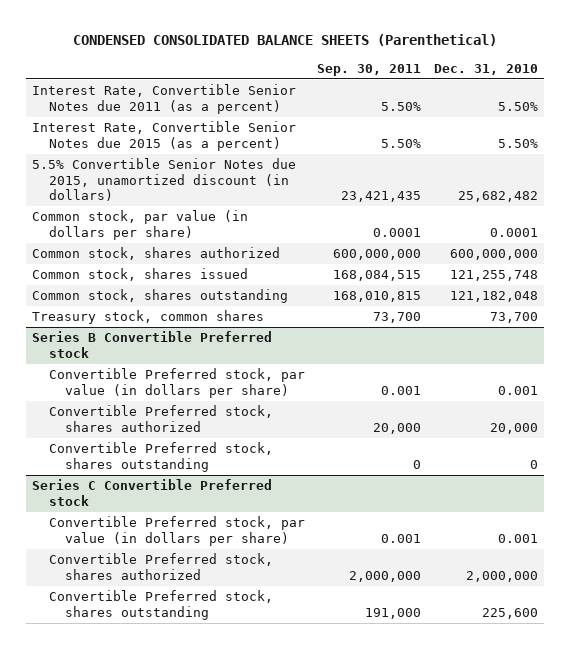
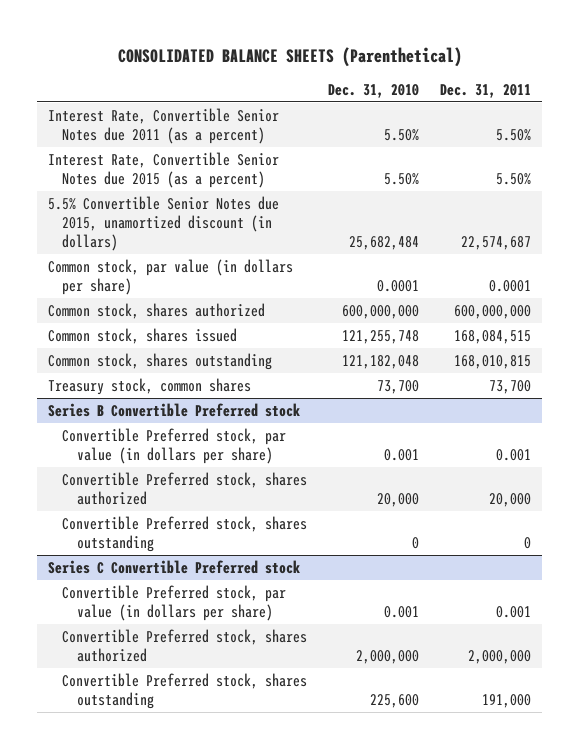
[73,34,498,47] CONDENSED CONSOLIDATED BALANCE SHEETS (Parenthetical) -> [117,46,462,67] CONSOLIDATED BALANCE SHEETS (Parenthetical)
[317,63,422,76] Sep. 30, 2011 -> none
none -> [440,83,532,98] Dec. 31, 2011
[457,191,538,203] 25,682,482 -> [349,235,420,250] 25,682,484

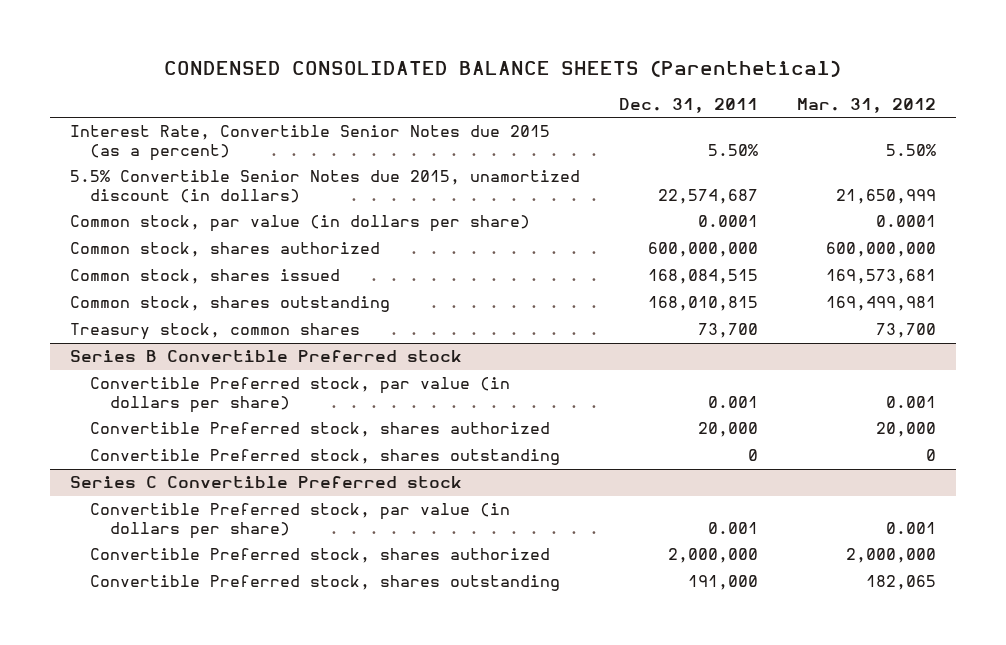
[117,46,462,67] CONSOLIDATED BALANCE SHEETS (Parenthetical) -> [163,59,841,77] CONDENSED CONSOLIDATED BALANCE SHEETS (Parenthetical)
[328,83,420,98] Dec. 31, 2010 -> none
none -> [797,98,937,114] Mar. 31, 2012
[47,107,279,144] Interest Rate, Convertible Senior Notes due 2011 (as a percent) -> none

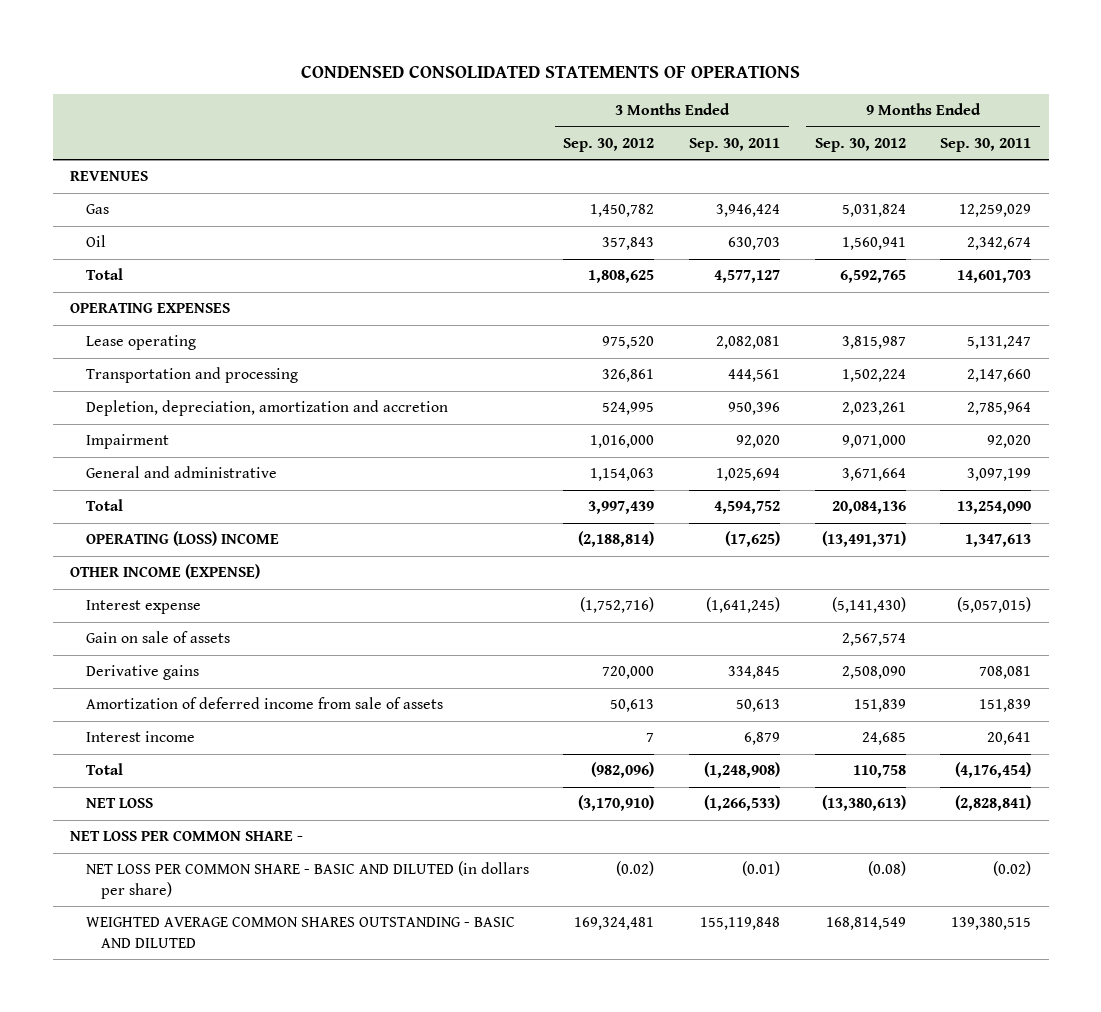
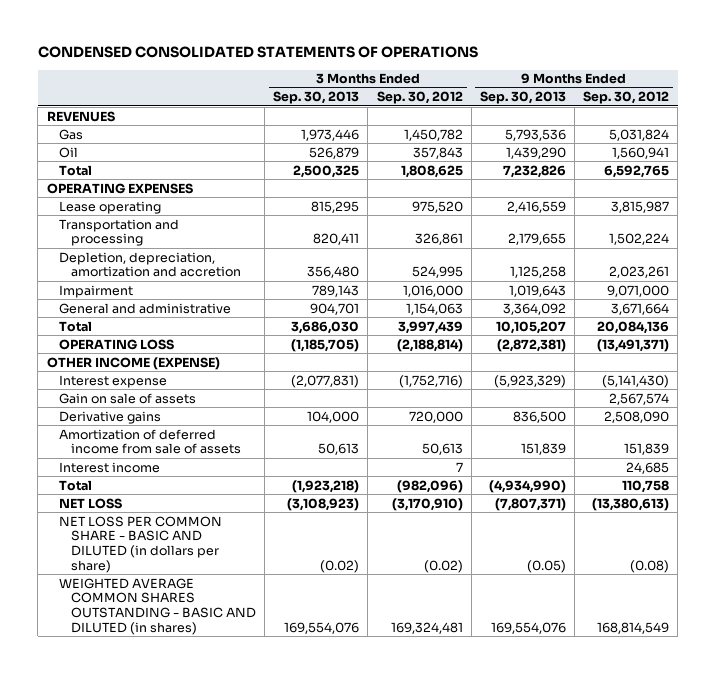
[688,137,780,152] Sep. 30, 2011 -> none
[940,137,1032,152] Sep. 30, 2011 -> none
none -> [273,91,360,105] Sep. 30, 2013
none -> [479,91,566,105] Sep. 30, 2013
[85,531,279,547] OPERATING (LOSS) INCOME -> [58,338,174,350] OPERATING LOSS
[69,830,303,842] NET LOSS PER COMMON SHARE - -> none
[85,917,515,948] WEIGHTED AVERAGE COMMON SHARES OUTSTANDING - BASIC AND DILUTED -> [58,577,257,635] WEIGHTED AVERAGE COMMON SHARES OUTSTANDING - BASIC AND DILUTED (in shares)

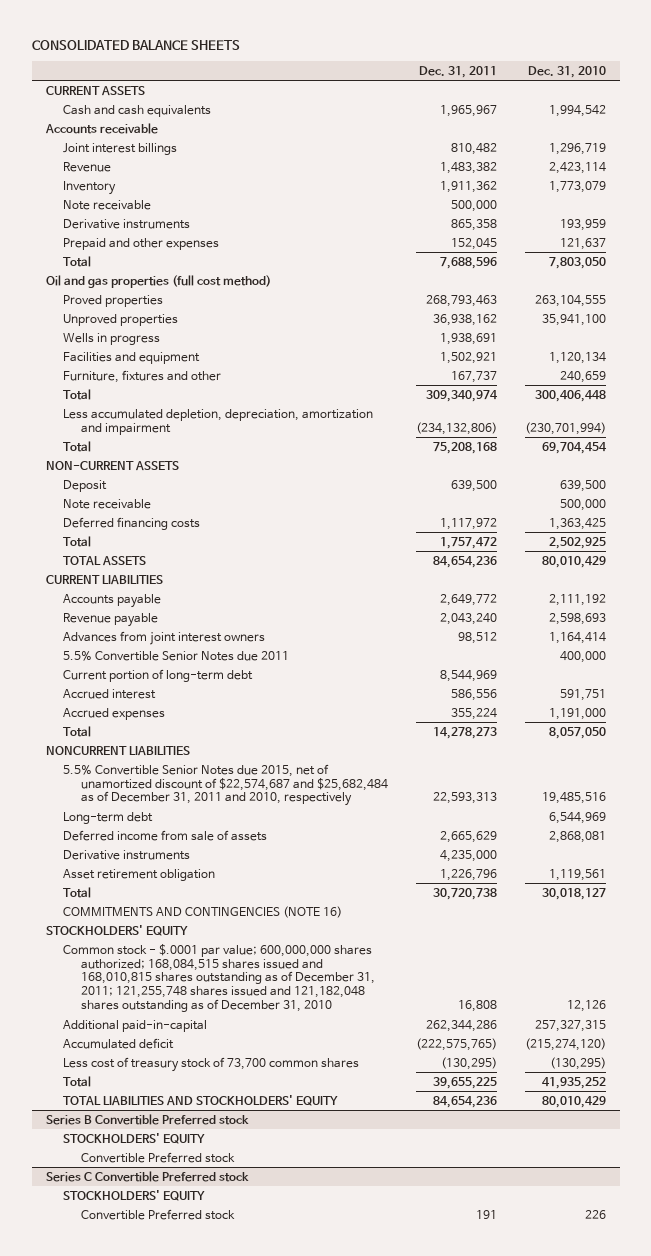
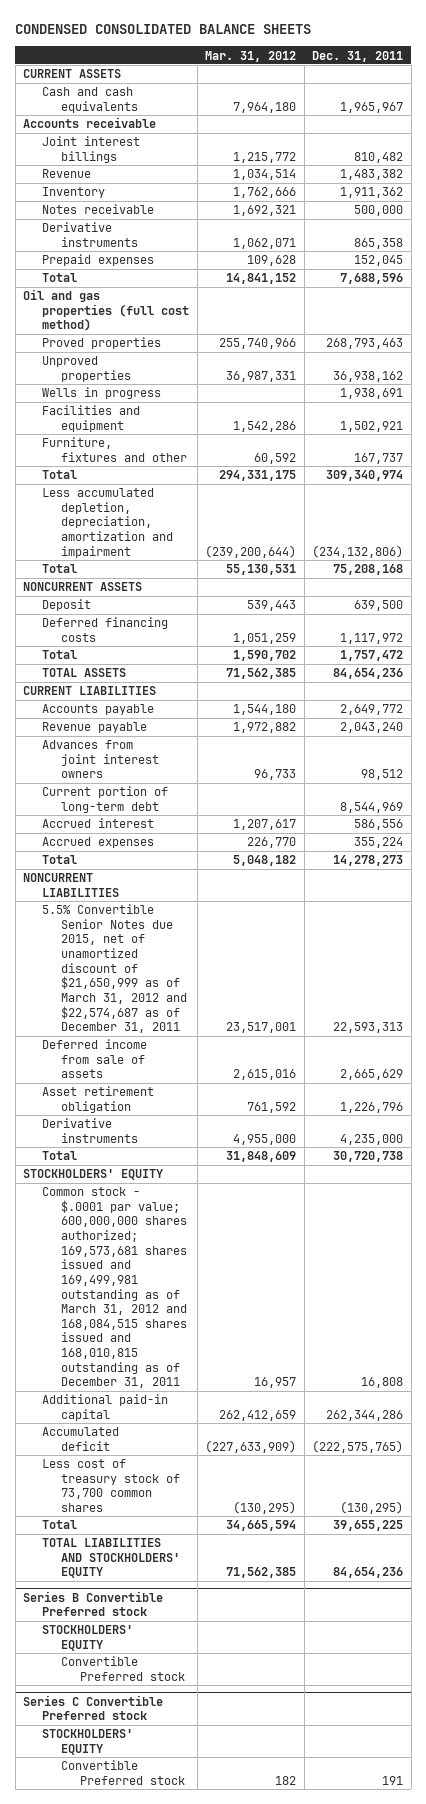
[31,39,240,50] CONSOLIDATED BALANCE SHEETS -> [15,24,312,35] CONDENSED CONSOLIDATED BALANCE SHEETS
[527,65,606,78] Dec. 31, 2010 -> none
none -> [205,50,297,62] Mar. 31, 2012
[63,199,152,210] Note receivable -> [42,204,155,215] Notes receivable
[63,237,220,250] Prepaid and other expenses -> [42,254,155,267] Prepaid expenses
[45,460,179,471] NON-CURRENT ASSETS -> [23,582,143,592] NONCURRENT ASSETS
[63,498,152,509] Note receivable -> none
[63,650,290,661] 5.5% Convertible Senior Notes due 2011 -> none
[63,811,154,824] Long-term debt -> none
[63,763,389,807] 5.5% Convertible Senior Notes due 2015, net of unamortized discount of $22,574,687 and $25,682,484 as of December 31, 2011 and 2010, respectively -> [42,904,188,1034] 5.5% Convertible Senior Notes due 2015, net of unamortized discount of $21,650,999 as of March 31, 2012 and $22,574,687 as of December 31, 2011
[63,849,191,860] Derivative instruments -> [42,1118,139,1143] Derivative instruments
[63,905,343,918] COMMITMENTS AND CONTINGENCIES (NOTE 16) -> none
[63,943,376,1013] Common stock - $.0001 par value; 600,000,000 shares authorized; 168,084,515 shares issued and 168,010,815 shares outstanding as of December 31, 2011; 121,255,748 shares issued and 121,182,048 shares outstanding as of December 31, 2010 -> [42,1187,188,1389] Common stock - $.0001 par value; 600,000,000 shares authorized; 169,573,681 shares issued and 169,499,981 outstanding as of March 31, 2012 and 168,084,515 shares issued and 168,010,815 outstanding as of December 31, 2011
[63,1019,208,1032] Additional paid-in-capital -> [42,1394,169,1421] Additional paid-in capital

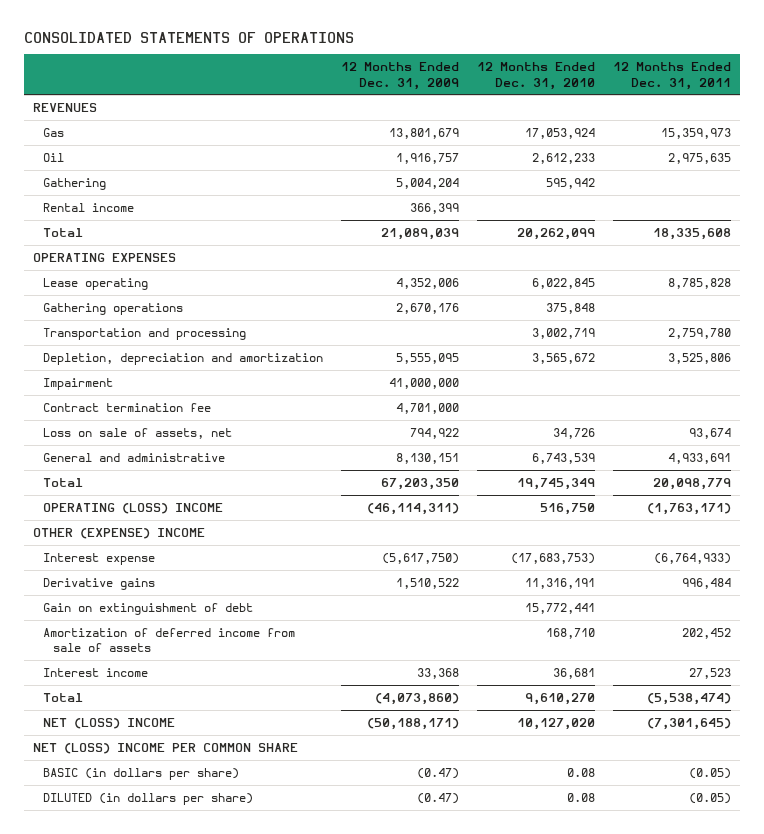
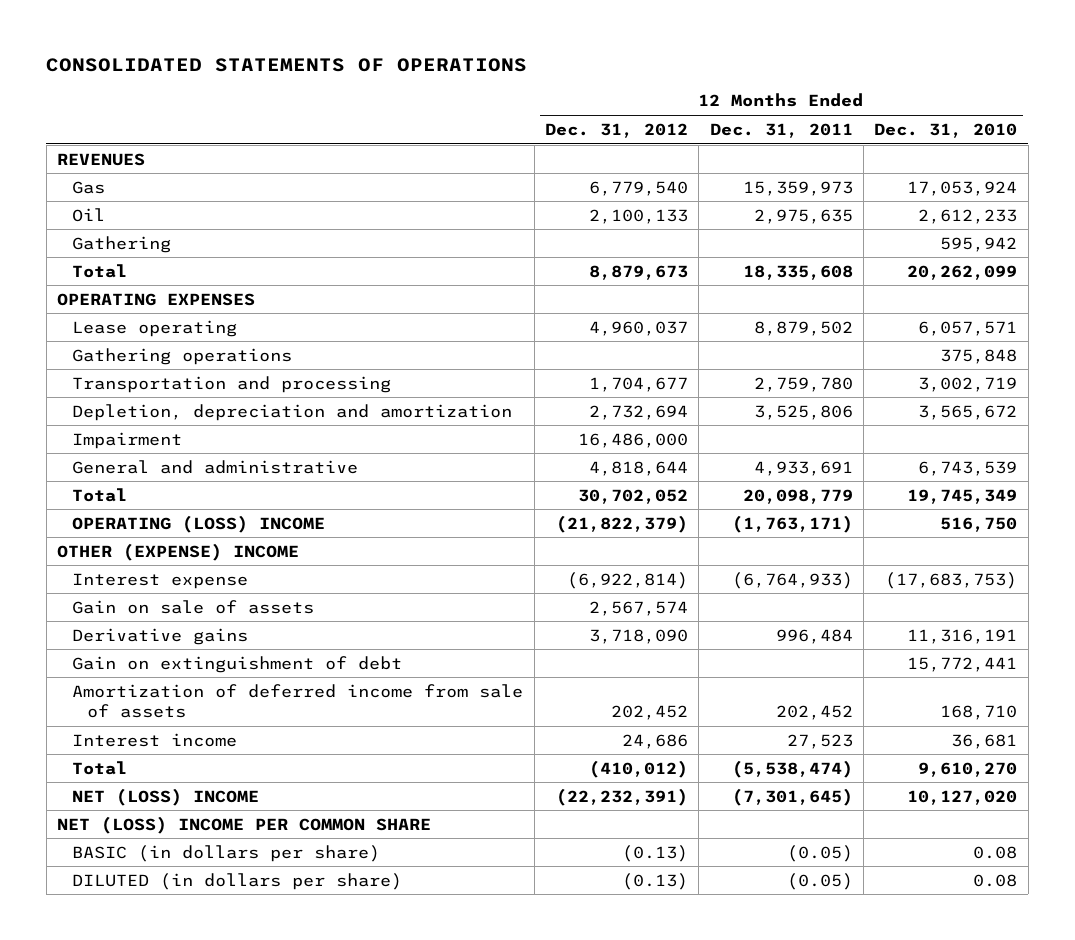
[341,62,460,90] 12 Months Ended Dec. 31, 2009 -> none
none -> [545,122,689,138] Dec. 31, 2012
[43,202,135,212] Rental income -> none
[532,277,596,289] 6,022,845 -> [918,320,1018,336] 6,057,571
[668,277,732,289] 8,785,828 -> [753,320,853,336] 8,879,502
[43,402,212,412] Contract termination fee -> none
[43,427,233,439] Loss on sale of assets, net -> none
none -> [72,599,315,614] Gain on sale of assets

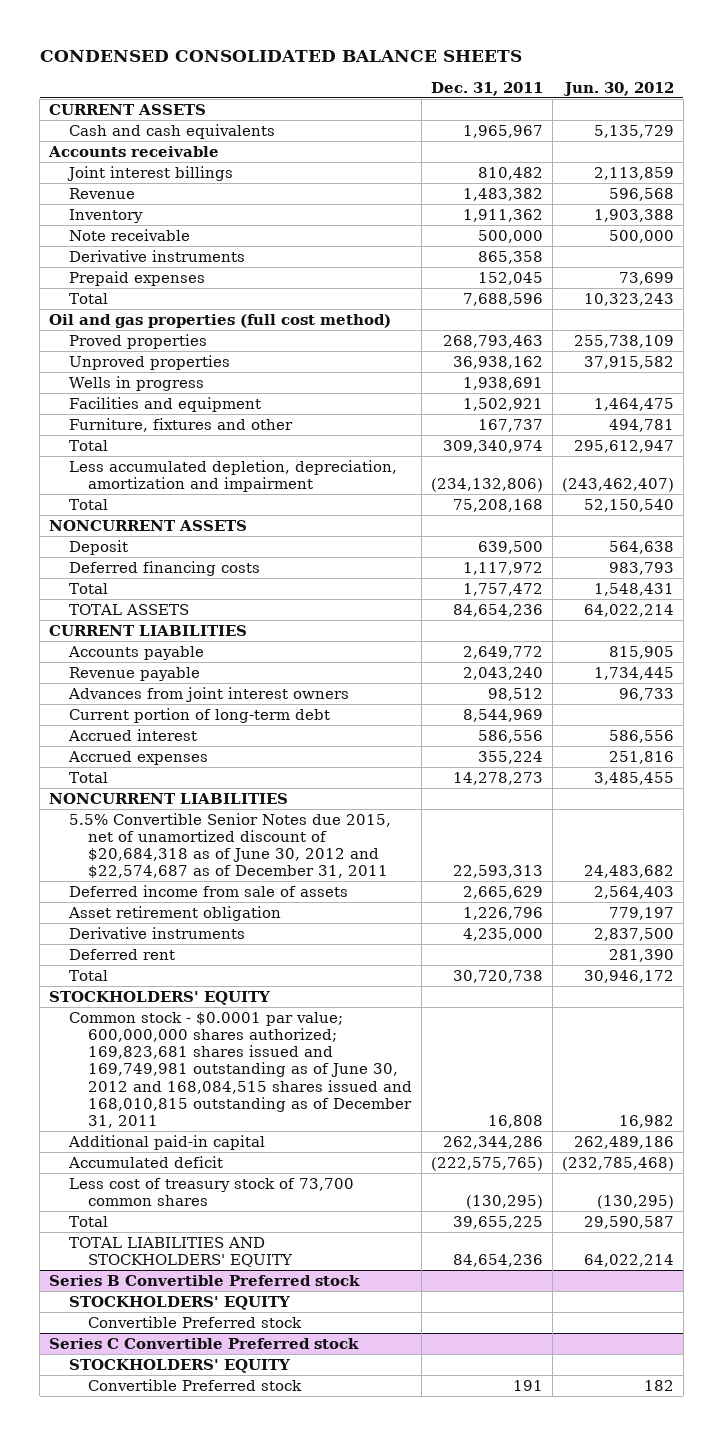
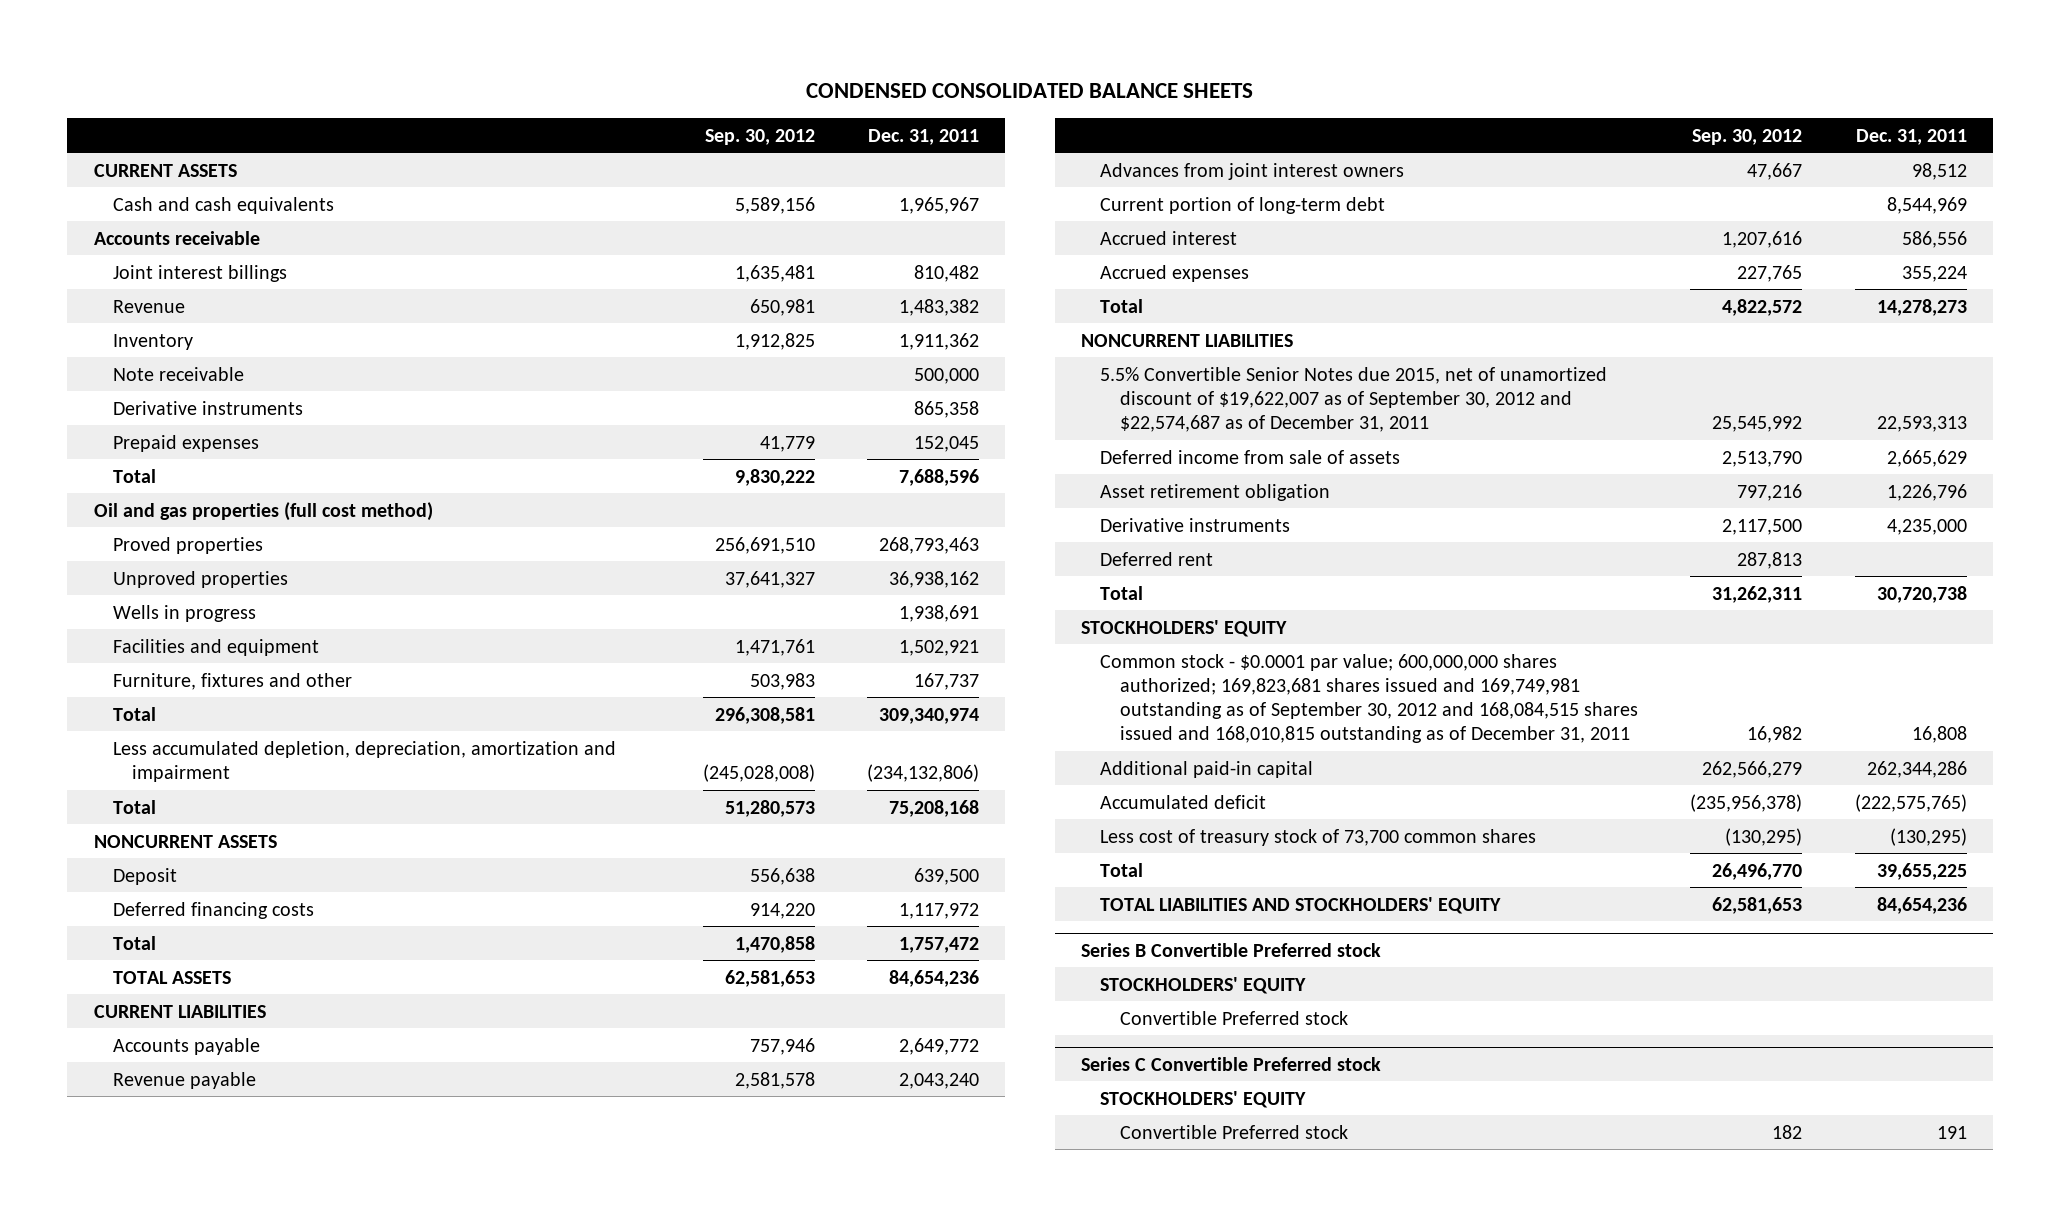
[562,81,674,96] Jun. 30, 2012 -> none
none -> [704,128,815,145] Sep. 30, 2012
[68,812,391,879] 5.5% Convertible Senior Notes due 2015, net of unamortized discount of $20,684,318 as of June 30, 2012 and $22,574,687 as of December 31, 2011 -> [1100,366,1608,432] 5.5% Convertible Senior Notes due 2015, net of unamortized discount of $19,622,007 as of September 30, 2012 and $22,574,687 as of December 31, 2011
[68,1011,413,1128] Common stock - $0.0001 par value; 600,000,000 shares authorized; 169,823,681 shares issued and 169,749,981 outstanding as of June 30, 2012 and 168,084,515 shares issued and 168,010,815 outstanding as of December 31, 2011 -> [1100,653,1638,744] Common stock - $0.0001 par value; 600,000,000 shares authorized; 169,823,681 shares issued and 169,749,981 outstanding as of September 30, 2012 and 168,084,515 shares issued and 168,010,815 outstanding as of December 31, 2011

